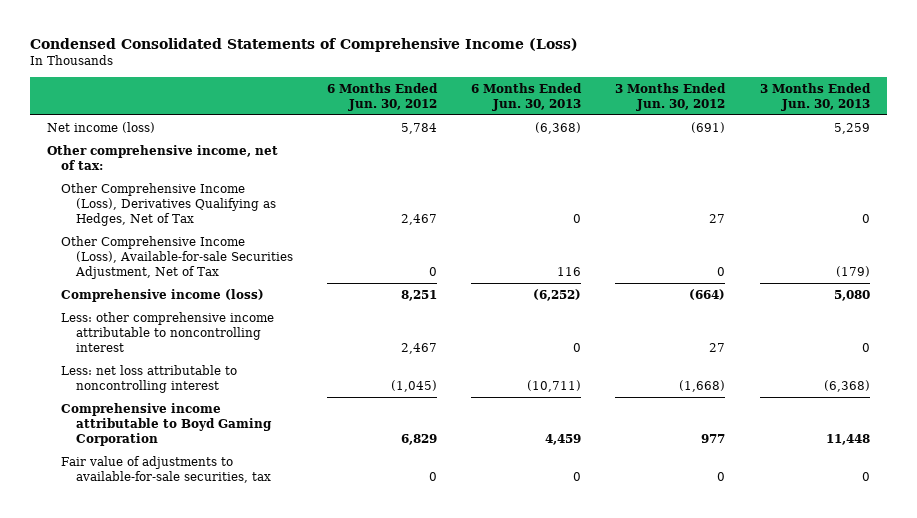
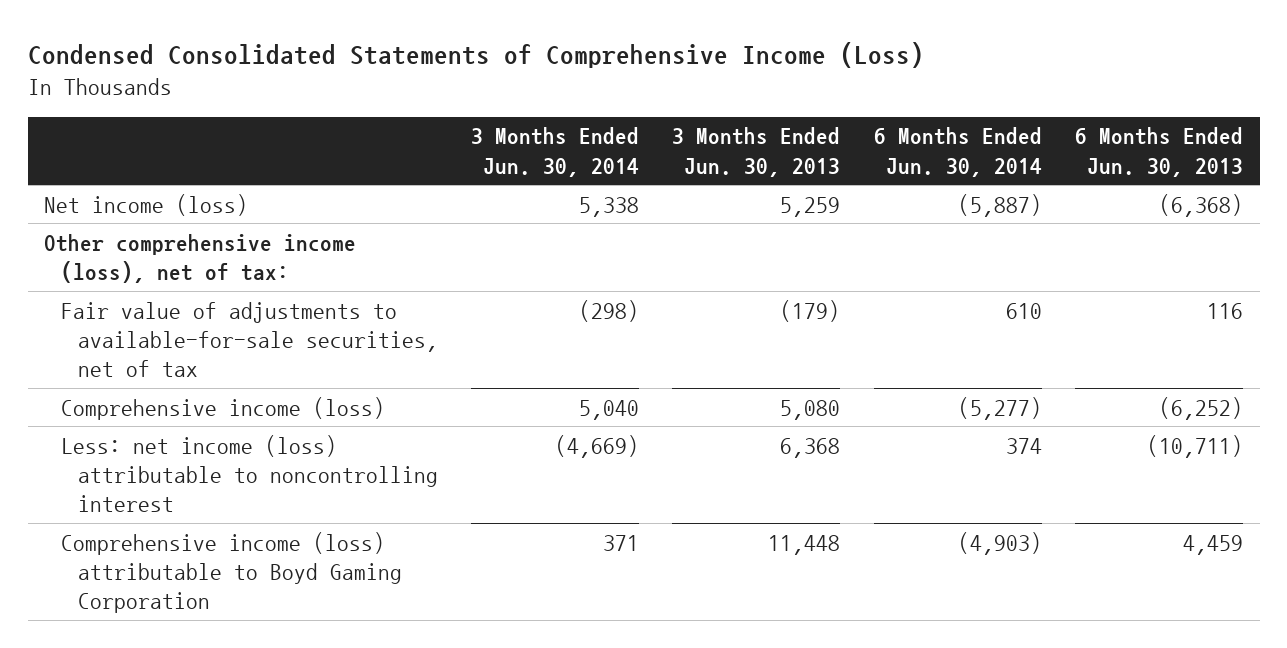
[326,82,438,111] 6 Months Ended Jun. 30, 2012 -> none
[615,82,727,111] 3 Months Ended Jun. 30, 2012 -> none
none -> [471,127,640,177] 3 Months Ended Jun. 30, 2014
none -> [873,127,1042,177] 6 Months Ended Jun. 30, 2014
[61,182,276,226] Other Comprehensive Income (Loss), Derivatives Qualifying as Hedges, Net of Tax -> none
[46,144,278,170] Other comprehensive income, net of tax: -> [44,233,357,283] Other comprehensive income (loss), net of tax:
[61,235,293,279] Other Comprehensive Income (Loss), Available-for-sale Securities Adjustment, Net of Tax -> [60,301,438,377] Fair value of adjustments to available-for-sale securities, net of tax
[61,311,275,352] Less: other comprehensive income attributable to noncontrolling interest -> none
[61,455,271,483] Fair value of adjustments to available-for-sale securities, tax -> none
[61,364,238,393] Less: net loss attributable to noncontrolling interest -> [60,434,438,512] Less: net income (loss) attributable to noncontrolling interest
[823,379,870,392] (6,368) -> [780,437,841,458] 6,368
[61,402,272,446] Comprehensive income attributable to Boyd Gaming Corporation -> [60,531,402,613] Comprehensive income (loss) attributable to Boyd Gaming Corporation

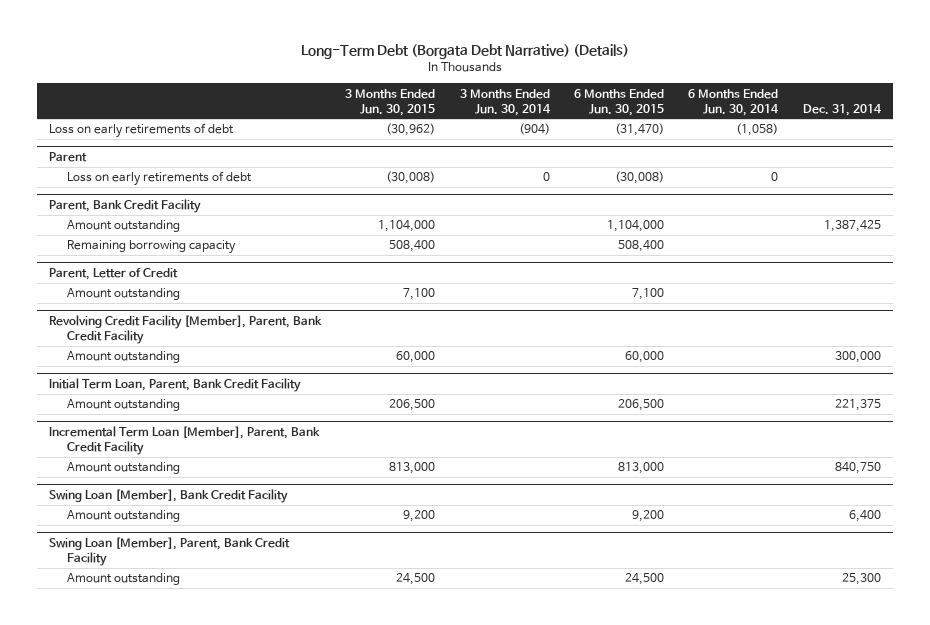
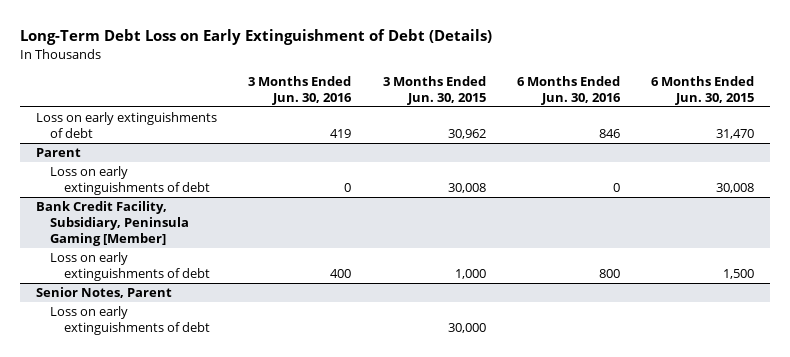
[300,44,629,60] Long-Term Debt (Borgata Debt Narrative) (Details) -> [20,28,493,45] Long-Term Debt Loss on Early Extinguishment of Debt (Details)
[459,88,551,116] 3 Months Ended Jun. 30, 2014 -> none
[688,88,780,116] 6 Months Ended Jun. 30, 2014 -> none
[802,103,882,116] Dec. 31, 2014 -> none
none -> [248,75,353,105] 3 Months Ended Jun. 30, 2016
none -> [516,75,621,105] 6 Months Ended Jun. 30, 2016
[48,123,234,139] Loss on early retirements of debt -> [36,112,218,138] Loss on early extinguishments of debt
[386,123,436,137] (30,962) -> [447,128,486,139] 30,962
[614,123,664,137] (31,470) -> [716,128,755,139] 31,470
[48,198,201,213] Parent, Bank Credit Facility -> none
[66,220,180,233] Amount outstanding -> none
[66,240,236,255] Remaining borrowing capacity -> none
[48,267,178,280] Parent, Letter of Credit -> none
[66,288,180,301] Amount outstanding -> none
[48,314,322,344] Revolving Credit Facility [Member], Parent, Bank Credit Facility -> none
[66,351,180,364] Amount outstanding -> none
[48,377,301,392] Initial Term Loan, Parent, Bank Credit Facility -> none
[66,399,180,412] Amount outstanding -> none
[48,425,320,455] Incremental Term Loan [Member], Parent, Bank Credit Facility -> none
[66,462,180,475] Amount outstanding -> none
[48,488,288,503] Swing Loan [Member], Bank Credit Facility -> none
[66,510,180,523] Amount outstanding -> none
[48,536,290,566] Swing Loan [Member], Parent, Bank Credit Facility -> none
[66,573,180,586] Amount outstanding -> none
[66,171,252,187] Loss on early retirements of debt -> [49,166,210,195] Loss on early extinguishments of debt
[386,171,436,185] (30,008) -> [447,182,486,193] 30,008
[614,171,664,185] (30,008) -> [716,182,755,193] 30,008
none -> [36,201,189,246] Bank Credit Facility, Subsidiary, Peninsula Gaming [Member]
none -> [49,252,210,281] Loss on early extinguishments of debt
none -> [36,287,173,299] Senior Notes, Parent
none -> [49,306,210,335] Loss on early extinguishments of debt

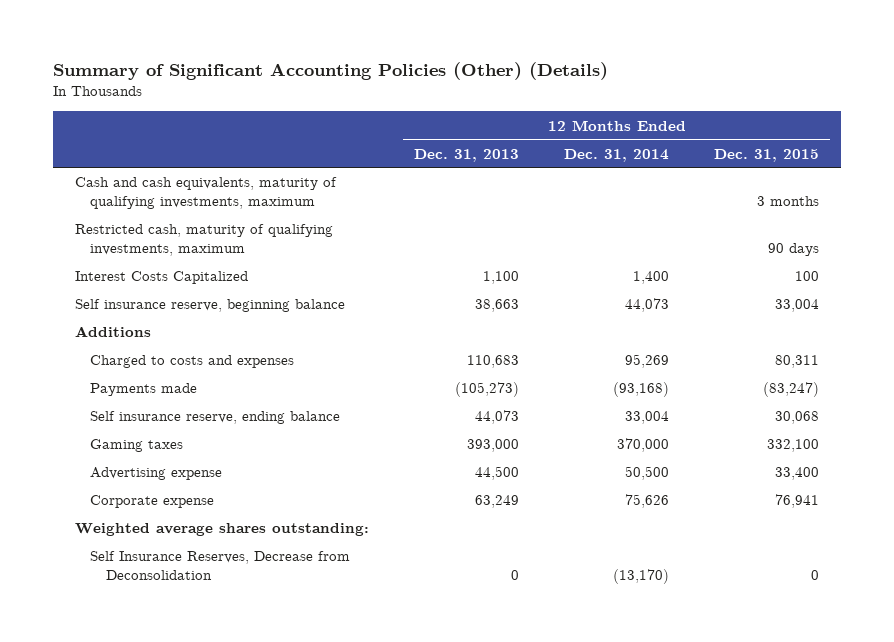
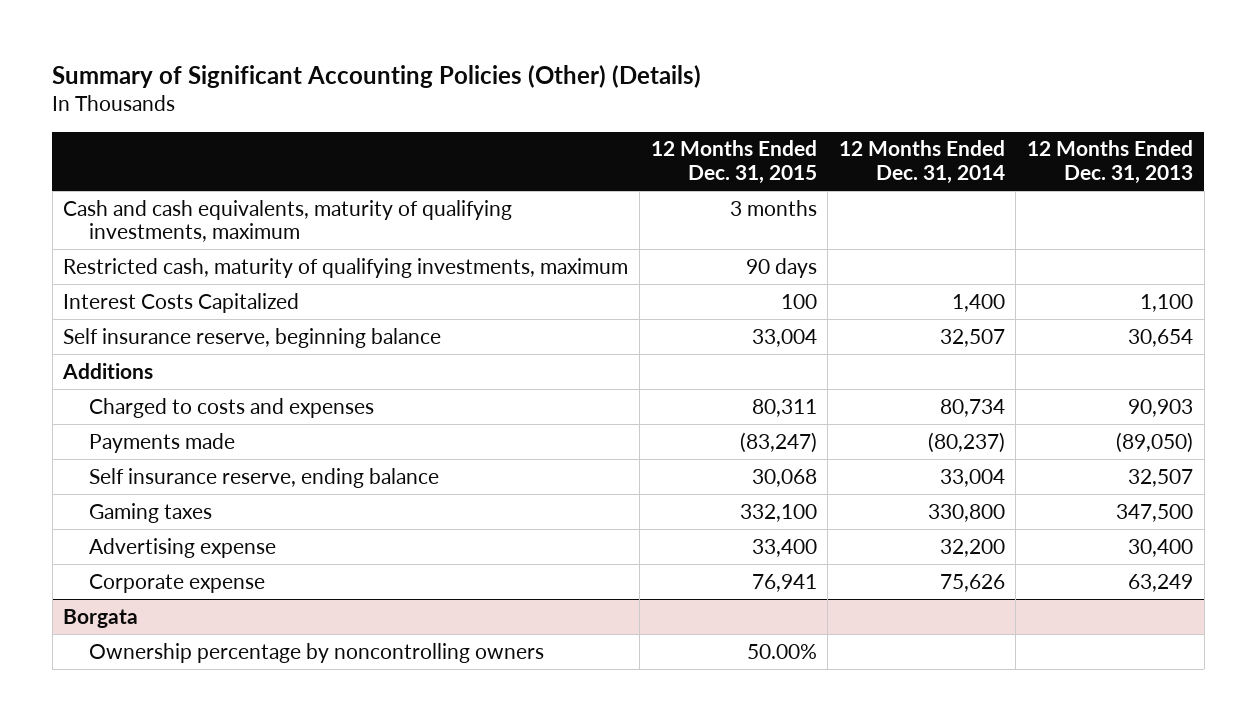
[475,299,520,313] 38,663 -> [1127,328,1193,347] 30,654
[625,298,670,313] 44,073 -> [939,328,1005,347] 32,507
[467,355,520,369] 110,683 -> [1127,398,1193,417] 90,903
[625,354,670,369] 95,269 -> [939,398,1005,417] 80,734
[455,382,520,398] (105,273) -> [1115,431,1193,453] (89,050)
[613,382,670,398] (93,168) -> [927,431,1005,453] (80,237)
[475,410,520,425] 44,073 -> [1127,468,1193,487] 32,507
[467,439,520,453] 393,000 -> [1115,503,1193,522] 347,500
[617,438,670,453] 370,000 -> [927,503,1005,522] 330,800
[475,466,520,481] 44,500 -> [1127,538,1193,557] 30,400
[625,466,670,481] 50,500 -> [939,538,1005,557] 32,200
[75,523,370,537] Weighted average shares outstanding: -> none
[90,551,351,581] Self Insurance Reserves, Decrease from Deconsolidation -> none
none -> [63,608,139,628] Borgata
none -> [89,642,545,663] Ownership percentage by noncontrolling owners

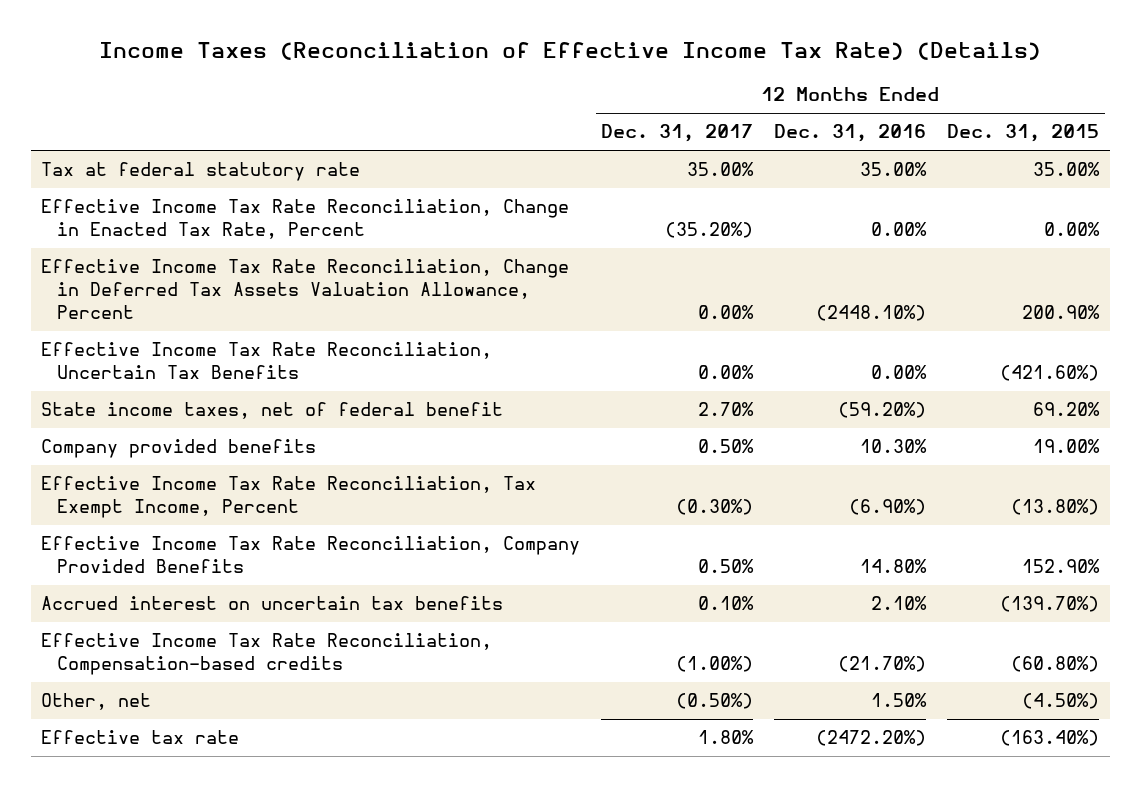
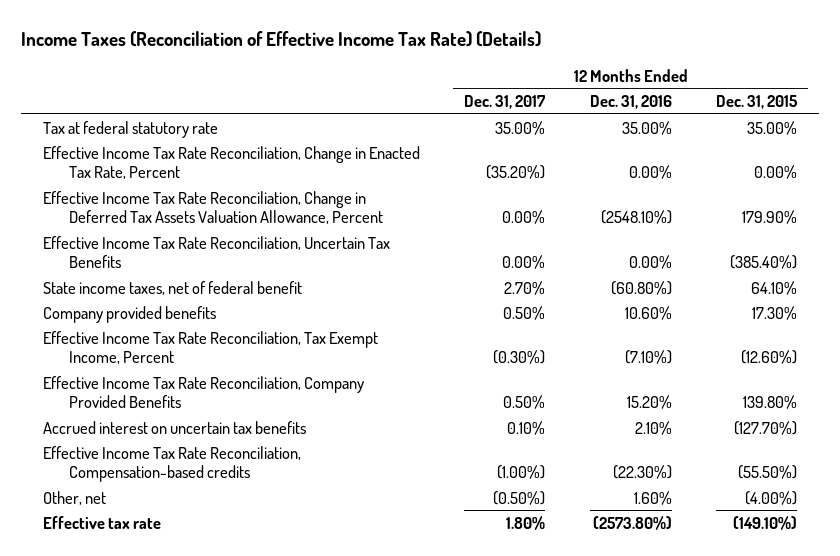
[816,305,927,322] (2448.10%) -> [600,210,672,225] (2548.10%)
[1022,305,1101,320] 200.90% -> [742,210,798,225] 179.90%
[1000,365,1100,382] (421.60%) -> [730,255,798,270] (385.40%)
[838,402,927,419] (59.20%) -> [610,280,672,295] (60.80%)
[1033,402,1101,417] 69.20% -> [751,280,798,295] 64.10%
[860,439,928,454] 10.30% -> [624,305,672,320] 10.60%
[1033,439,1101,454] 19.00% -> [752,305,798,320] 17.30%
[849,499,927,516] (6.90%) -> [624,350,672,365] (7.10%)
[1011,499,1100,516] (13.80%) -> [741,350,798,365] (12.60%)
[860,559,928,574] 14.80% -> [626,395,672,410] 15.20%
[1022,559,1101,574] 152.90% -> [743,395,798,410] 139.80%
[1000,596,1100,613] (139.70%) -> [734,420,798,435] (127.70%)
[838,656,927,673] (21.70%) -> [612,465,672,480] (22.30%)
[1011,656,1100,673] (60.80%) -> [738,465,798,480] (55.50%)
[871,693,928,708] 1.50% -> [633,490,672,505] 1.60%
[1022,693,1100,710] (4.50%) -> [745,490,798,505] (4.00%)
[816,730,927,747] (2472.20%) -> [592,515,672,530] (2573.80%)
[1000,730,1100,747] (163.40%) -> [733,515,798,530] (149.10%)

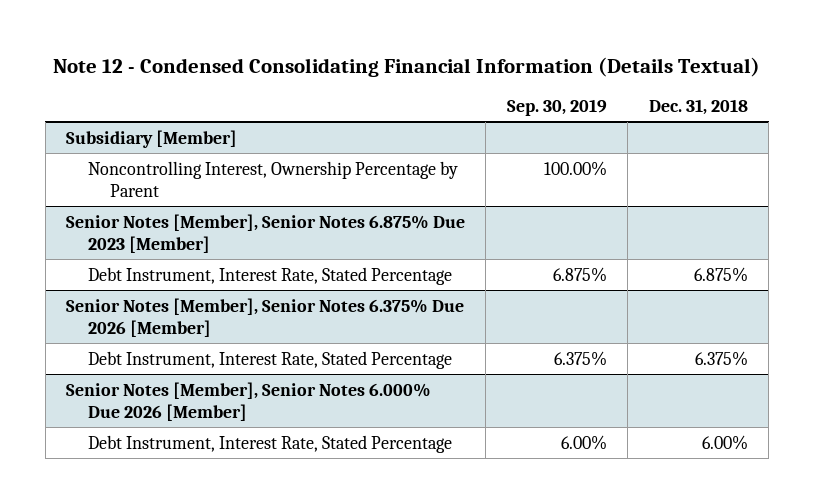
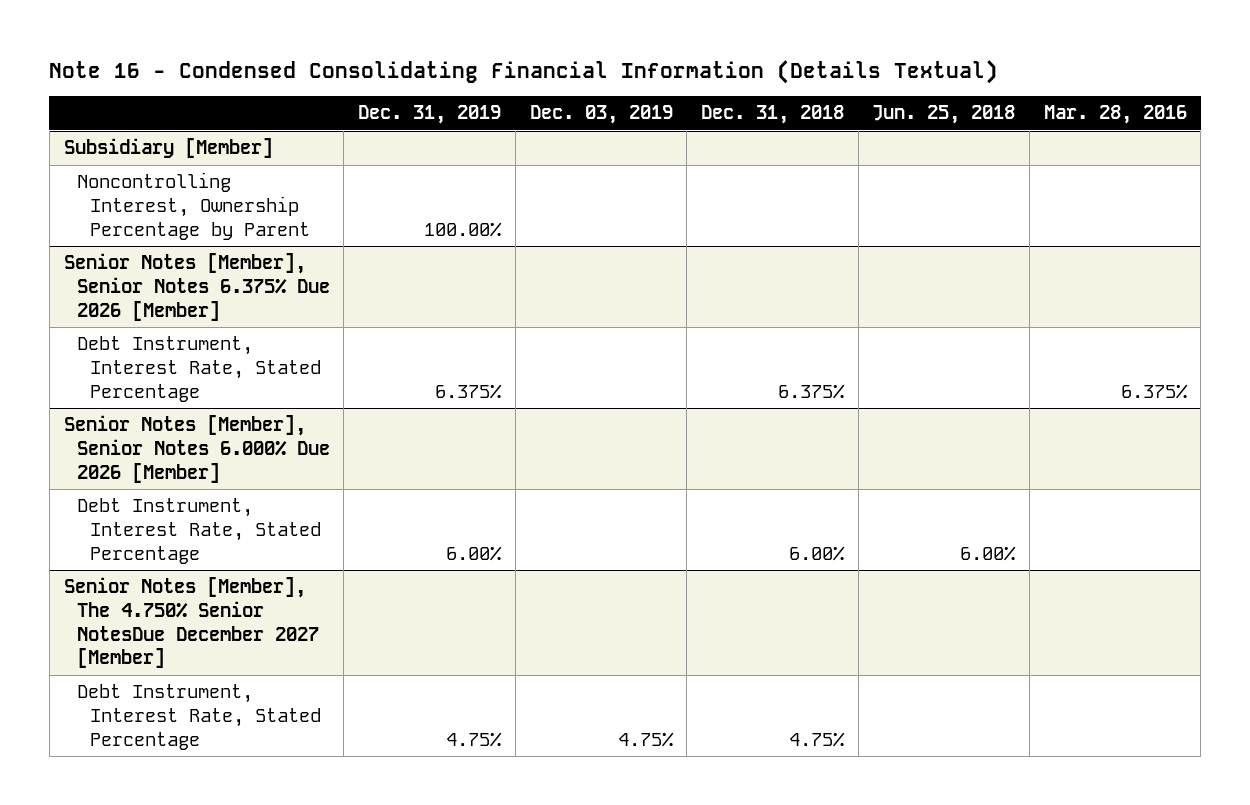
[52,56,760,77] Note 12 - Condensed Consolidating Financial Information (Details Textual) -> [49,59,999,84] Note 16 - Condensed Consolidating Financial Information (Details Textual)
[506,98,607,116] Sep. 30, 2019 -> none
none -> [358,105,502,125] Dec. 31, 2019
none -> [529,105,673,125] Dec. 03, 2019
none -> [872,105,1016,125] Jun. 25, 2018
none -> [1043,105,1187,125] Mar. 28, 2016
[65,213,465,253] Senior Notes [Member], Senior Notes 6.875% Due 2023 [Member] -> none
[87,266,452,285] Debt Instrument, Interest Rate, Stated Percentage -> none
none -> [63,577,319,669] Senior Notes [Member], The 4.750% Senior NotesDue December 2027 [Member]
none -> [76,684,322,750] Debt Instrument, Interest Rate, Stated Percentage

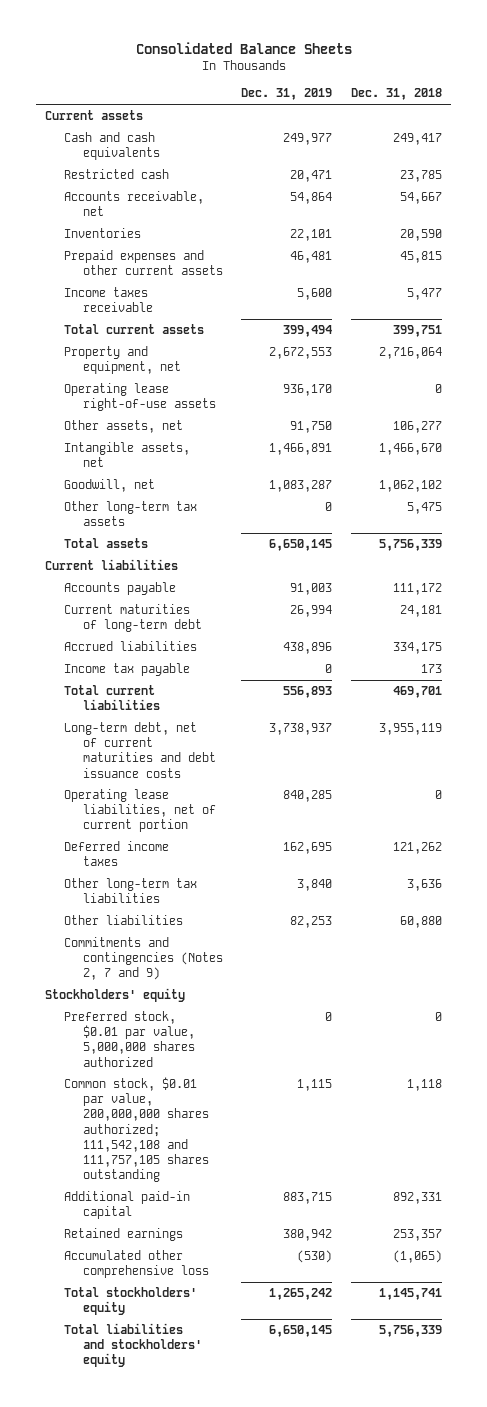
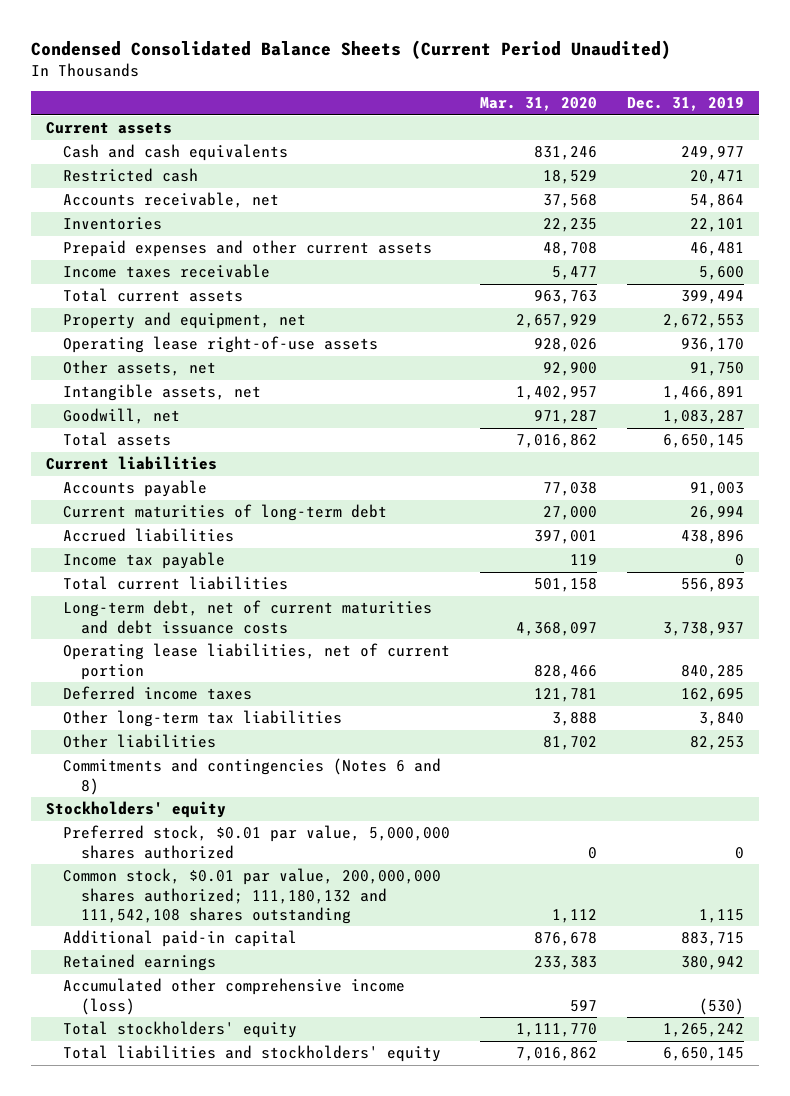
[135,42,352,55] Consolidated Balance Sheets -> [30,39,671,59] Condensed Consolidated Balance Sheets (Current Period Unaudited)
[351,88,443,101] Dec. 31, 2018 -> none
none -> [480,97,598,112] Mar. 31, 2020
[63,501,197,527] Other long-term tax assets -> none
[63,937,223,981] Commitments and contingencies (Notes 2, 7 and 9) -> [63,758,442,795] Commitments and contingencies (Notes 6 and 8)
[63,1077,209,1183] Common stock, $0.01 par value, 200,000,000 shares authorized; 111,542,108 and 111,757,105 shares outstanding -> [63,868,442,925] Common stock, $0.01 par value, 200,000,000 shares authorized; 111,180,132 and 111,542,108 shares outstanding
[63,1250,209,1279] Accumulated other comprehensive loss -> [63,978,406,1015] Accumulated other comprehensive income (loss)

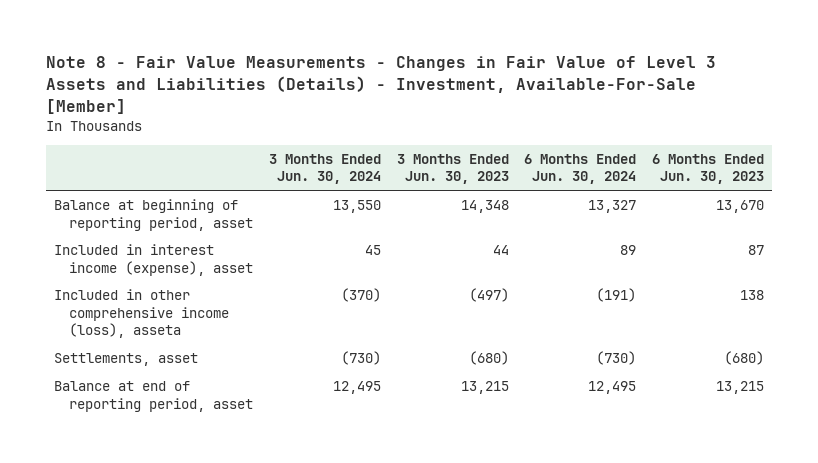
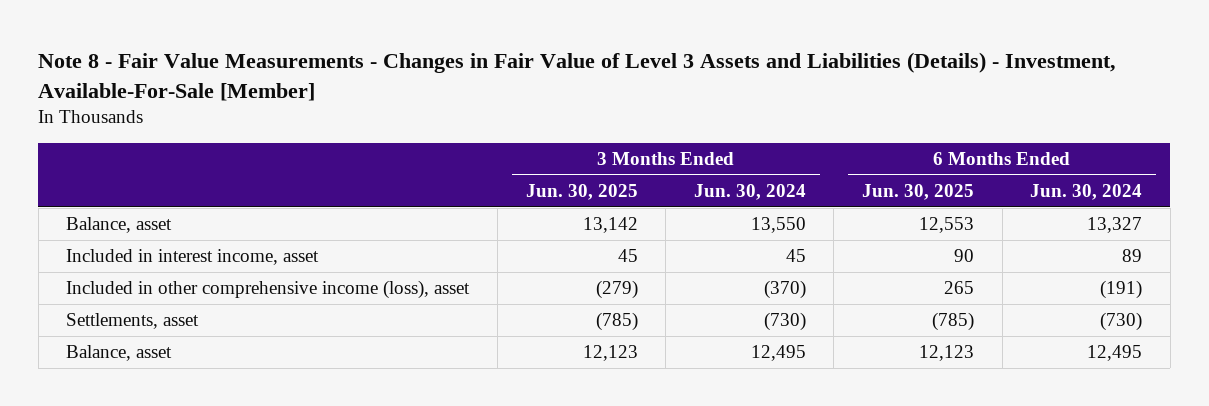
[396,153,509,185] 3 Months Ended Jun. 30, 2023 -> none
[652,153,765,185] 6 Months Ended Jun. 30, 2023 -> none
none -> [525,183,638,200] Jun. 30, 2025
none -> [861,183,974,200] Jun. 30, 2025
[53,199,253,231] Balance at beginning of reporting period, asset -> [66,217,173,234] Balance, asset
[53,244,253,276] Included in interest income (expense), asset -> [66,249,320,266] Included in interest income, asset
[53,289,229,338] Included in other comprehensive income (loss), asseta -> [66,280,471,300] Included in other comprehensive income (loss), asset
[53,381,253,412] Balance at end of reporting period, asset -> [66,345,173,362] Balance, asset

